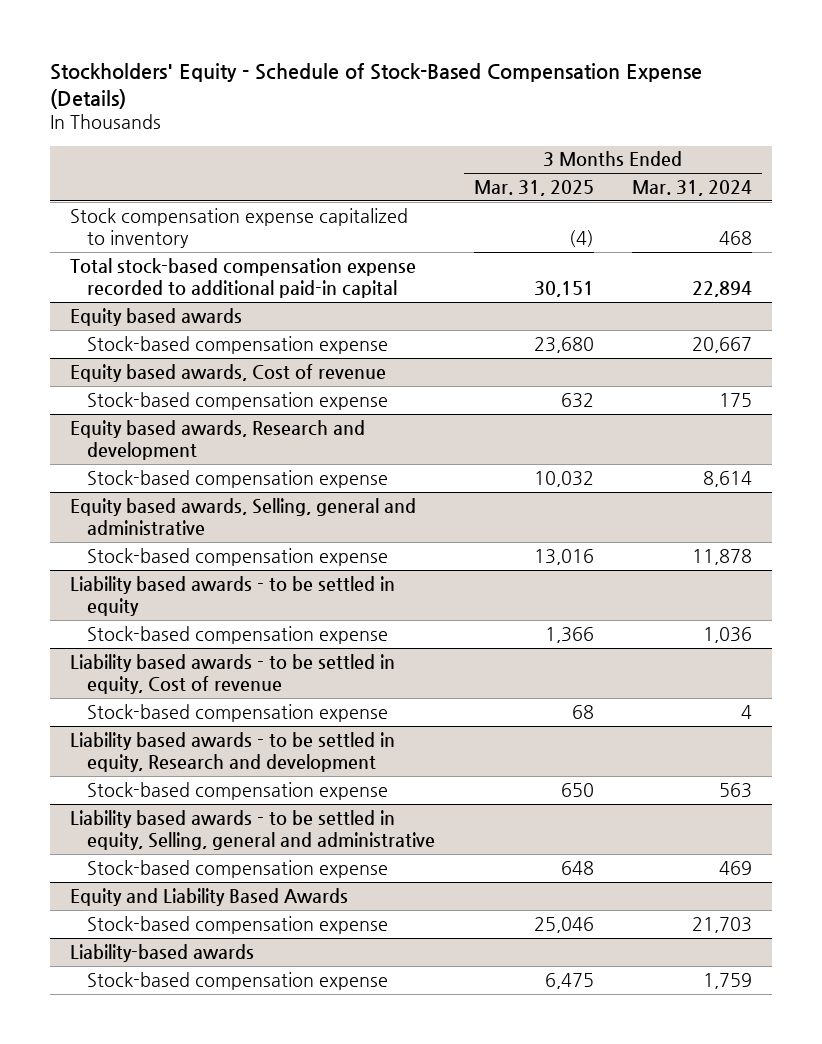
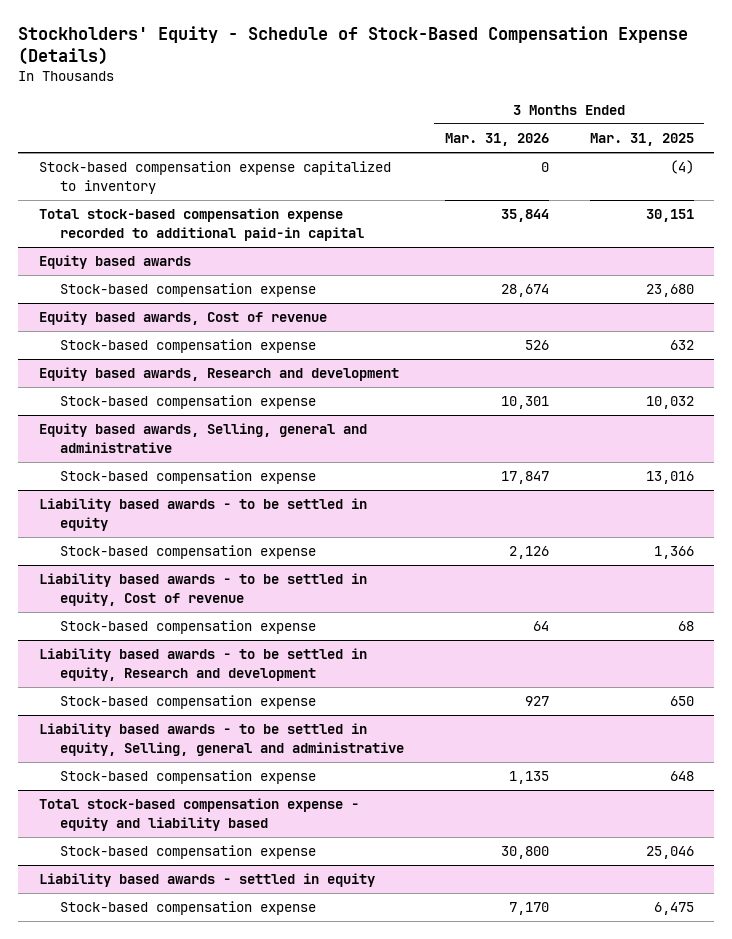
[632,180,753,197] Mar. 31, 2024 -> none
none -> [444,133,549,147] Mar. 31, 2026
[69,207,408,249] Stock compensation expense capitalized to inventory -> [38,161,391,194] Stock-based compensation expense capitalized to inventory
[69,887,348,906] Equity and Liability Based Awards -> [38,798,359,831] Total stock-based compensation expense - equity and liability based
[69,943,254,962] Liability-based awards -> [38,873,375,888] Liability based awards - settled in equity

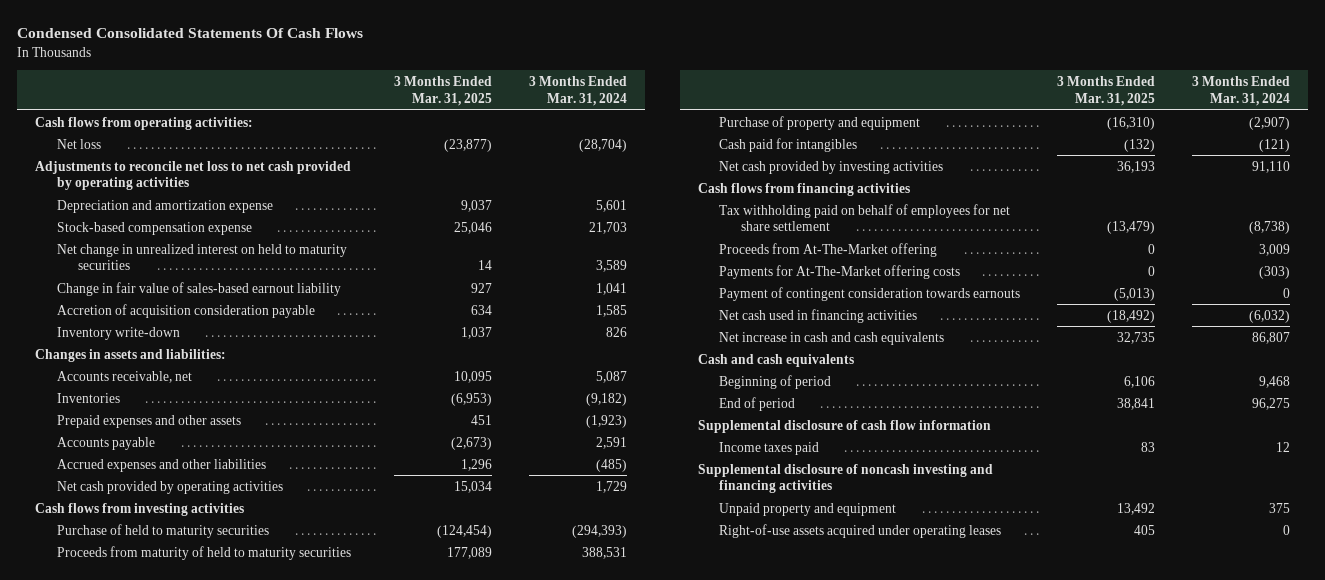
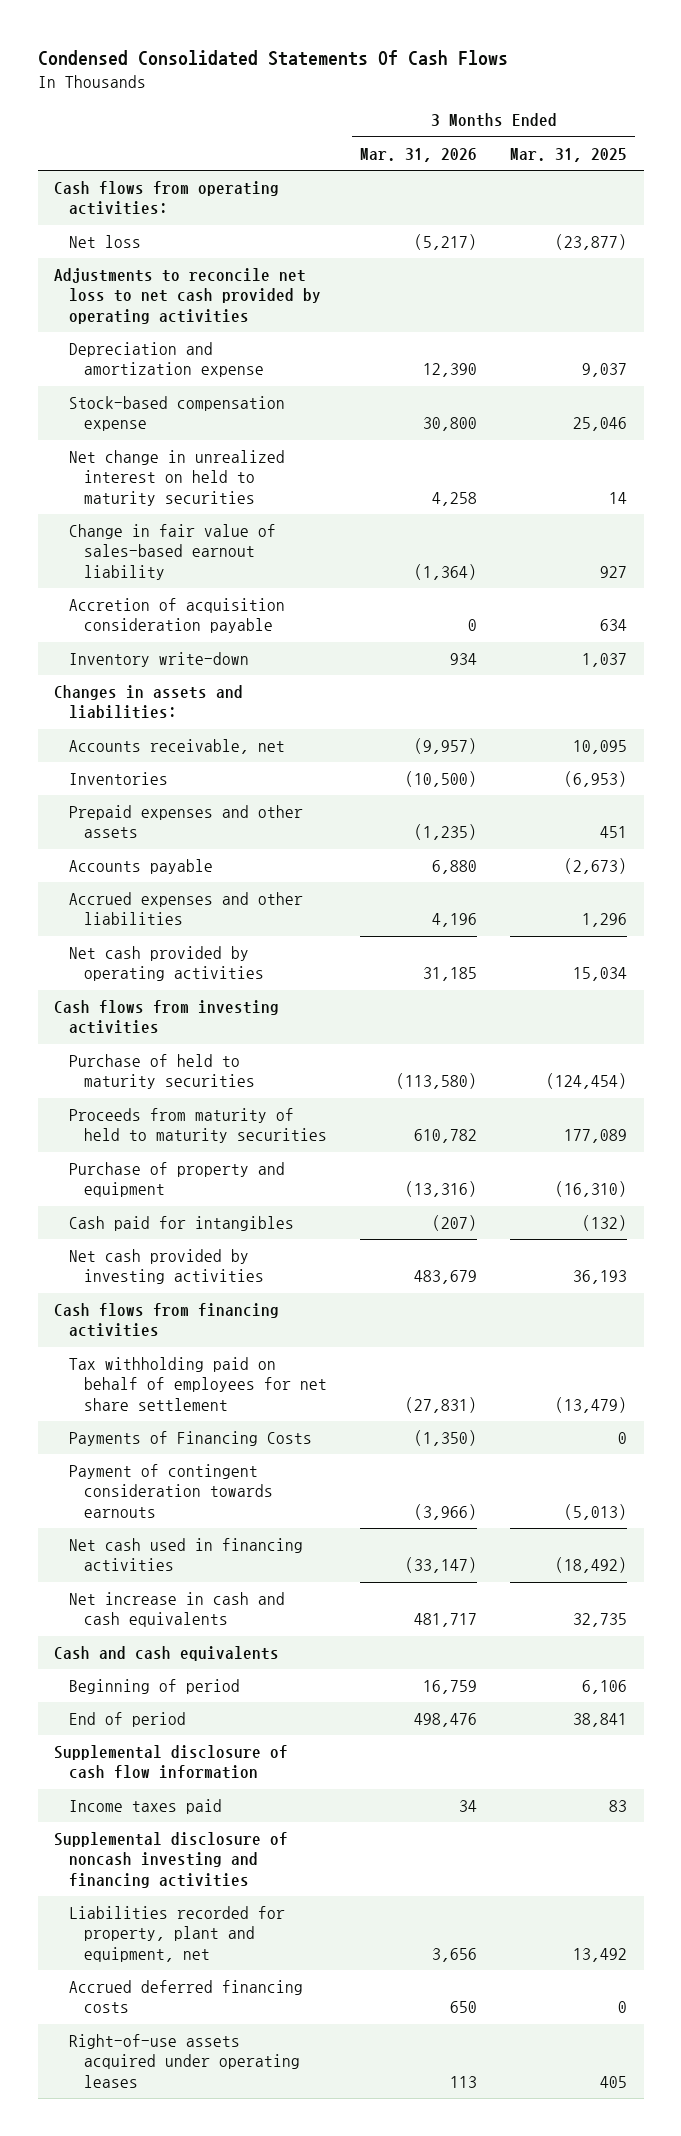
[529,75,628,106] 3 Months Ended Mar. 31, 2024 -> none
none -> [360,147,478,162] Mar. 31, 2026
[719,242,938,257] Proceeds from At-The-Market offering -> none
[719,264,961,279] Payments for At-The-Market offering costs -> none
none -> [69,1431,313,1447] Payments of Financing Costs
[719,502,897,516] Unpaid property and equipment -> [69,1906,286,1962] Liabilities recorded for property, plant and equipment, net
none -> [69,1980,304,2014] Accrued deferred financing costs

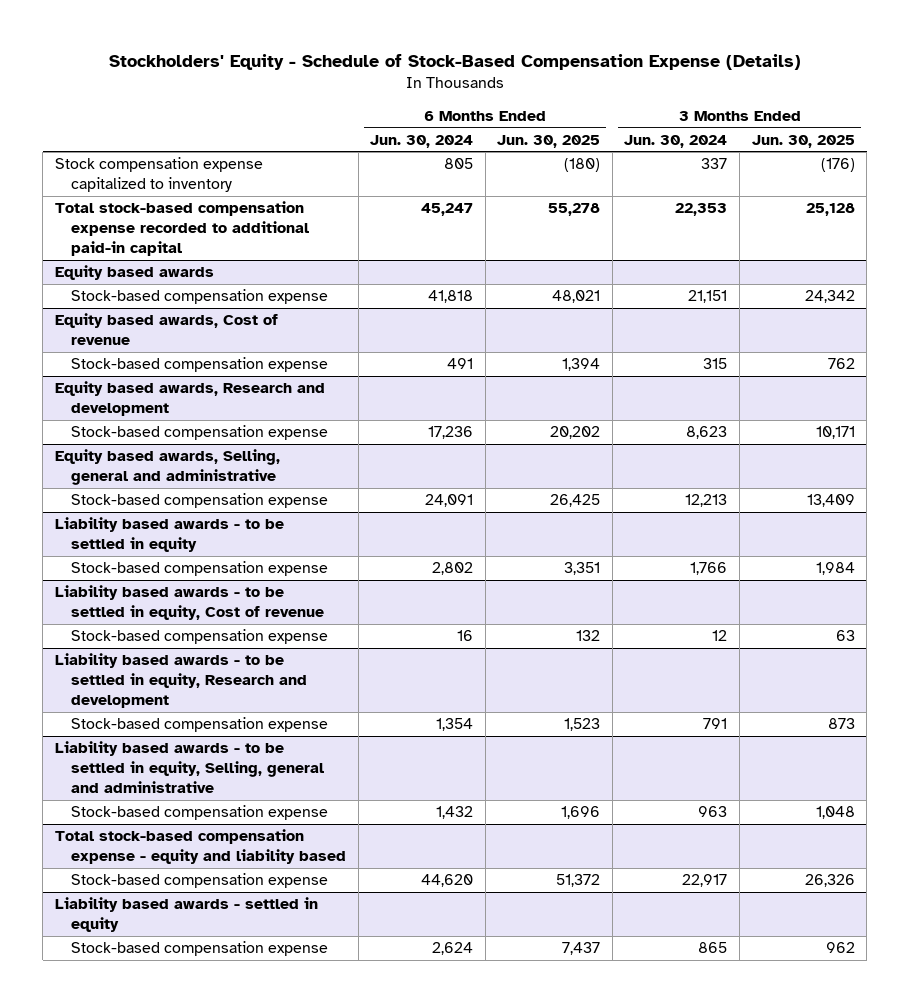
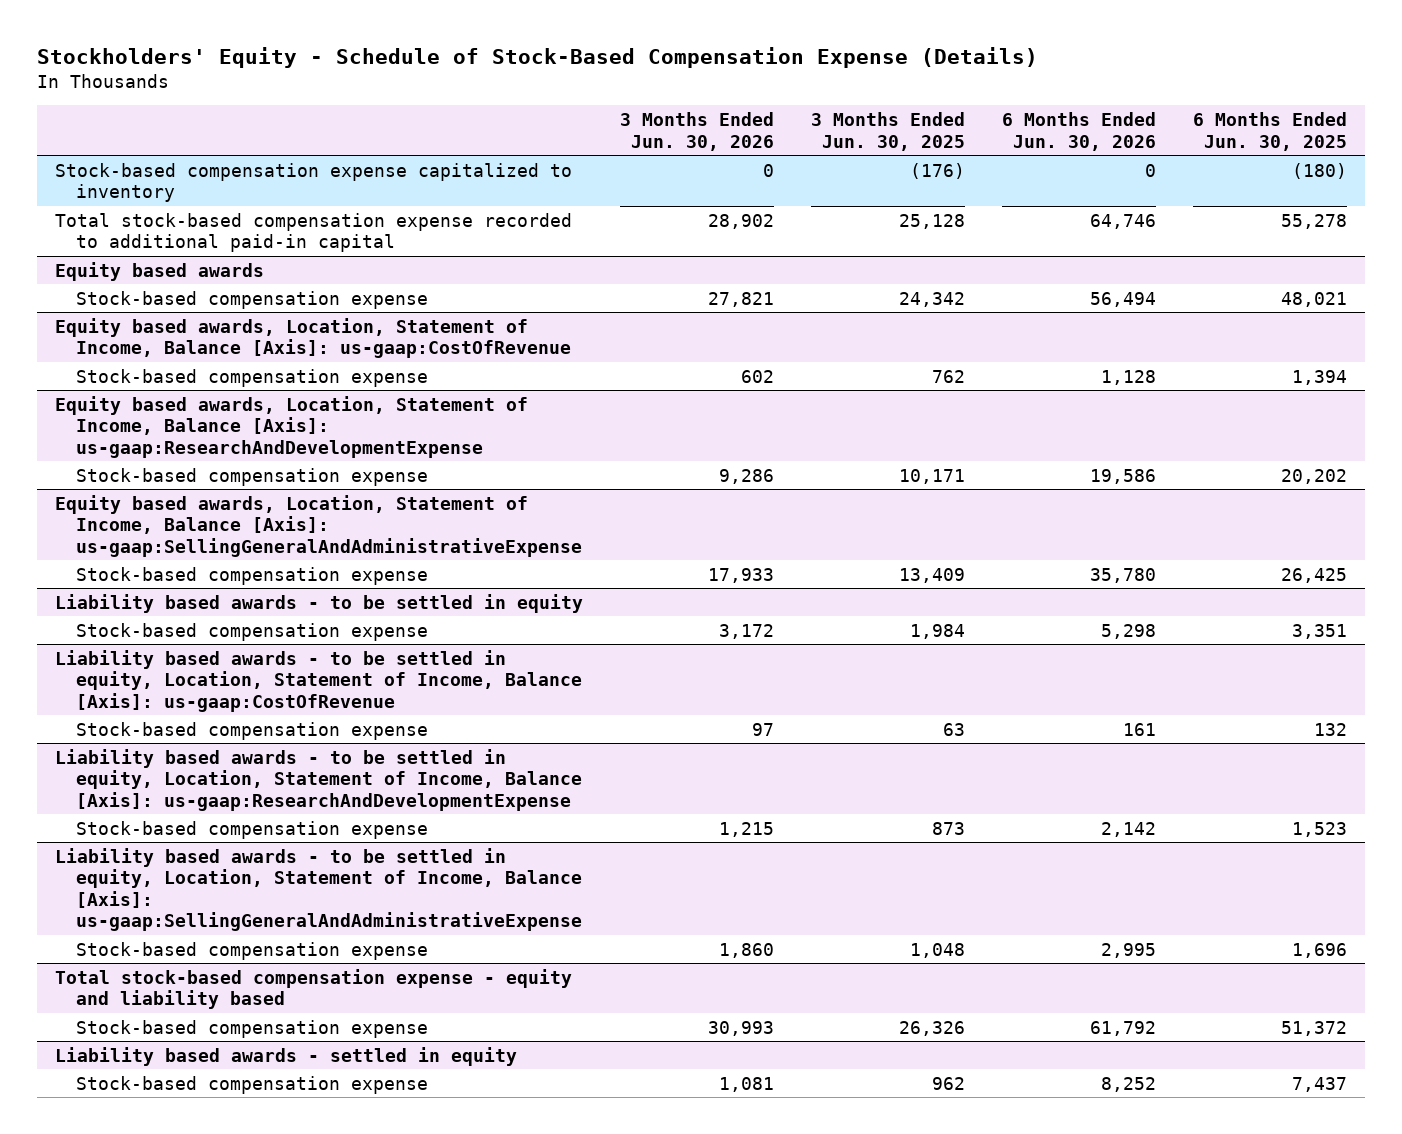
[370,134,474,148] Jun. 30, 2024 -> none
[624,134,728,148] Jun. 30, 2024 -> none
none -> [619,112,774,151] 3 Months Ended Jun. 30, 2026
none -> [1001,112,1156,151] 6 Months Ended Jun. 30, 2026
[54,157,263,193] Stock compensation expense capitalized to inventory -> [55,162,573,203] Stock-based compensation expense capitalized to inventory
[54,313,278,346] Equity based awards, Cost of revenue -> none
none -> [55,317,571,359] Equity based awards, Location, Statement of Income, Balance [Axis]: us-gaap:CostOfRevenue
[54,381,325,417] Equity based awards, Research and development -> none
none -> [55,395,529,458] Equity based awards, Location, Statement of Income, Balance [Axis]: us-gaap:ResearchAndDevelopmentExpense
[54,449,280,486] Equity based awards, Selling, general and administrative -> none
none -> [55,494,582,557] Equity based awards, Location, Statement of Income, Balance [Axis]: us-gaap:SellingGeneralAndAdministrativeExpense
[54,585,324,621] Liability based awards - to be settled in equity, Cost of revenue -> none
none -> [55,649,582,712] Liability based awards - to be settled in equity, Location, Statement of Income, Balance [Axis]: us-gaap:CostOfRevenue
[54,653,307,709] Liability based awards - to be settled in equity, Research and development -> none
none -> [55,748,582,811] Liability based awards - to be settled in equity, Location, Statement of Income, Balance [Axis]: us-gaap:ResearchAndDevelopmentExpense
[54,741,324,794] Liability based awards - to be settled in equity, Selling, general and administrative -> none
none -> [55,847,582,932] Liability based awards - to be settled in equity, Location, Statement of Income, Balance [Axis]: us-gaap:SellingGeneralAndAdministrativeExpense

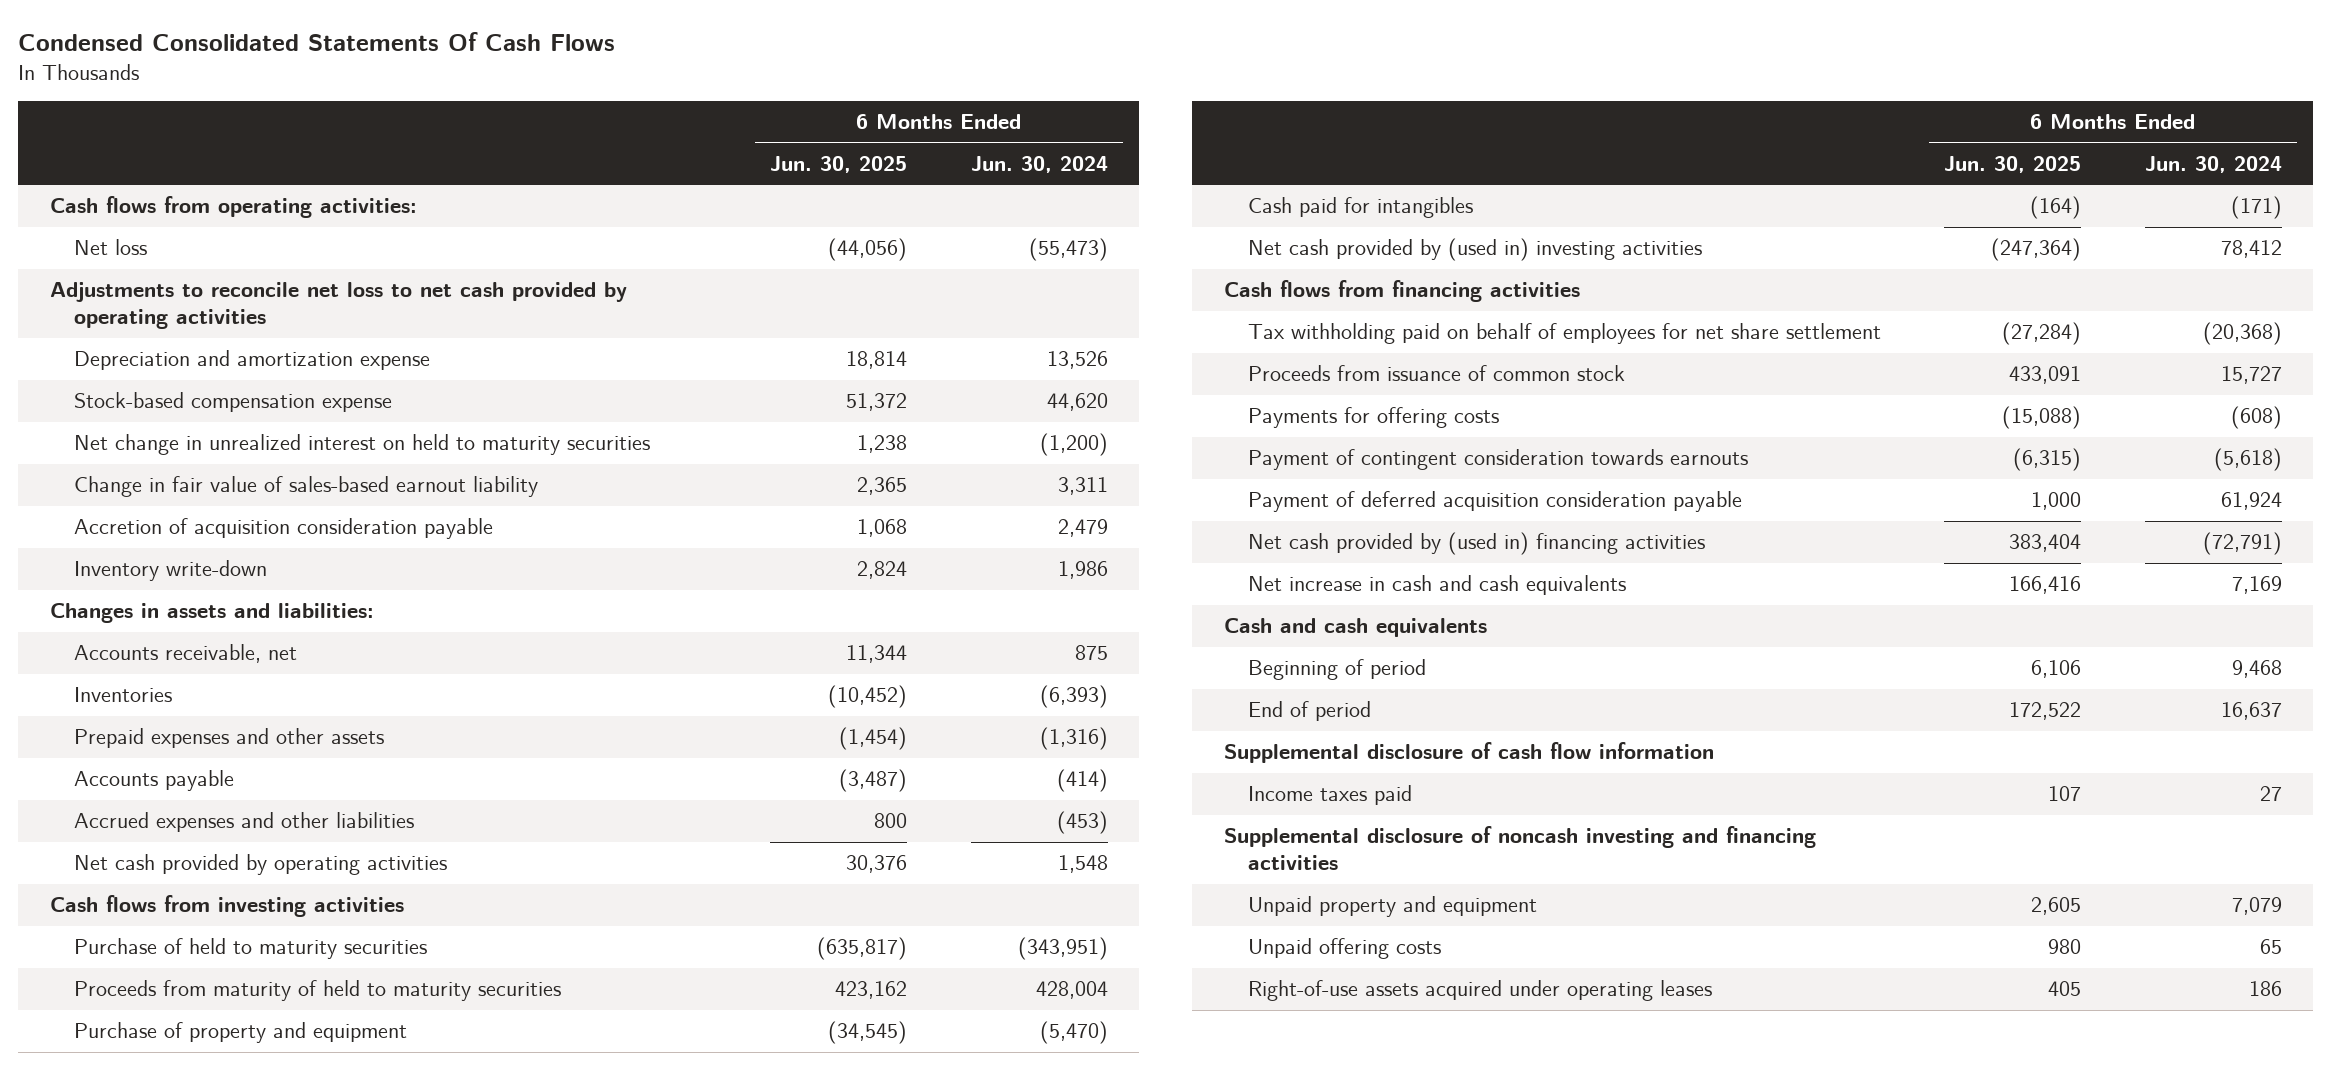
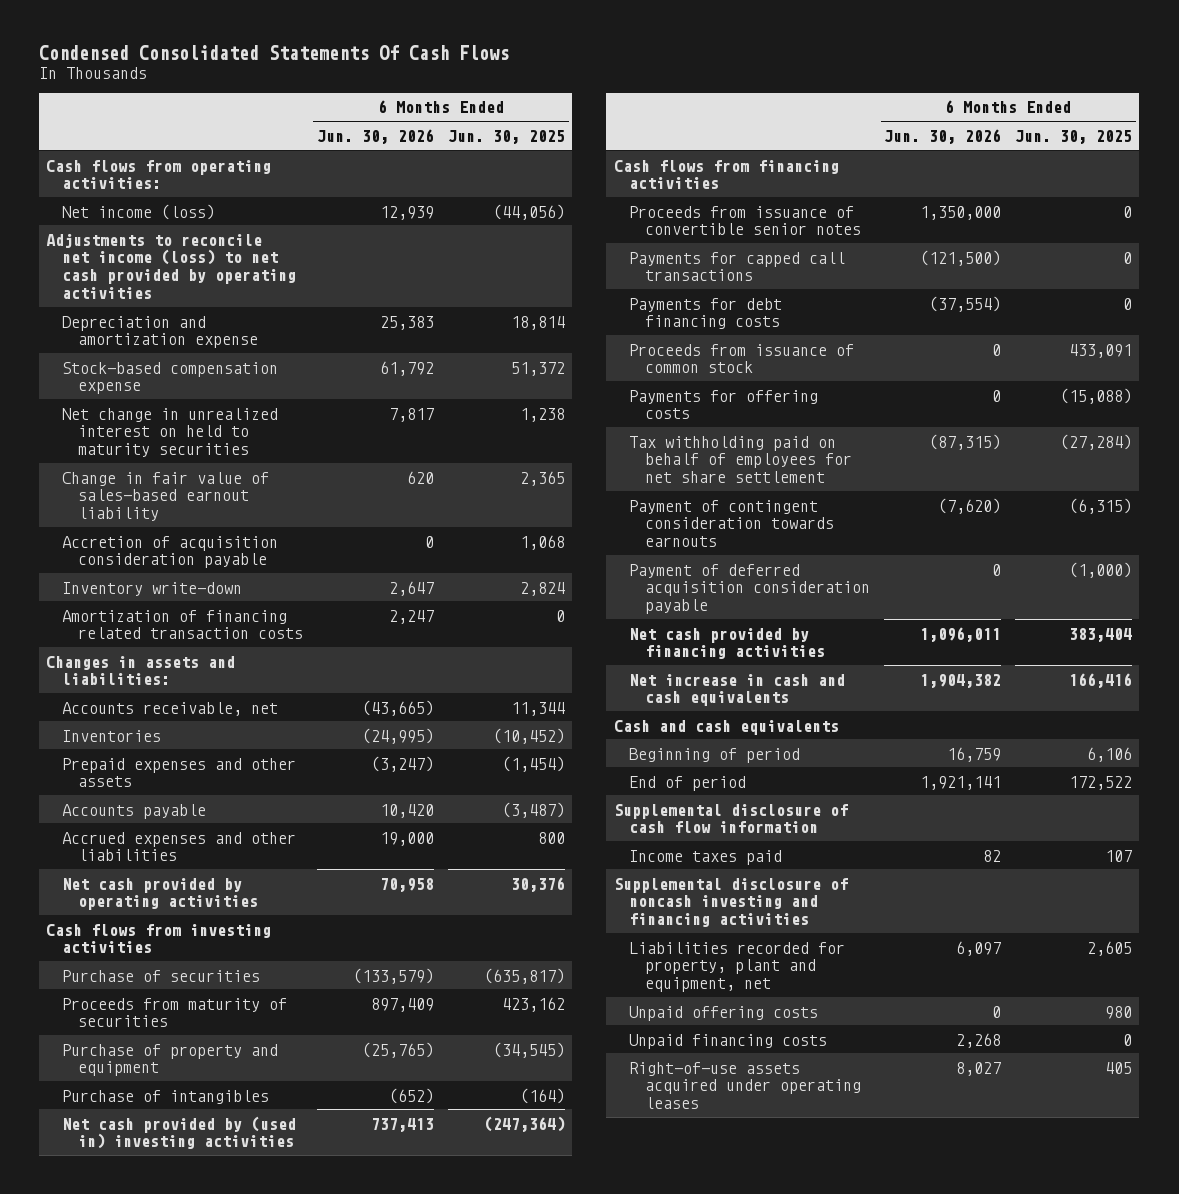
[970,156,1108,174] Jun. 30, 2024 -> none
none -> [317,128,435,144] Jun. 30, 2026
[74,239,148,256] Net loss -> [62,203,216,220] Net income (loss)
[49,282,627,330] Adjustments to reconcile net loss to net cash provided by operating activities -> [46,232,297,299] Adjustments to reconcile net income (loss) to net cash provided by operating activities
none -> [62,609,303,640] Amortization of financing related transaction costs
[74,938,428,960] Purchase of held to maturity securities -> [62,969,261,982] Purchase of securities
[74,980,562,1002] Proceeds from maturity of held to maturity securities -> [62,997,288,1028] Proceeds from maturity of securities
[1248,197,1474,219] Cash paid for intangibles -> [62,1089,270,1104] Purchase of intangibles
none -> [629,205,862,236] Proceeds from issuance of convertible senior notes
none -> [629,251,846,282] Payments for capped call transactions
none -> [629,297,783,330] Payments for debt financing costs
[1248,323,1882,345] Tax withholding paid on behalf of employees for net share settlement -> [629,435,853,484] Tax withholding paid on behalf of employees for net share settlement
[2031,492,2082,511] 1,000 -> [1069,561,1133,578] (1,000)
[1248,532,1706,556] Net cash provided by (used in) financing activities -> [629,627,826,660] Net cash provided by financing activities
[1248,896,1538,918] Unpaid property and equipment -> [629,941,846,993] Liabilities recorded for property, plant and equipment, net
none -> [629,1033,828,1049] Unpaid financing costs

